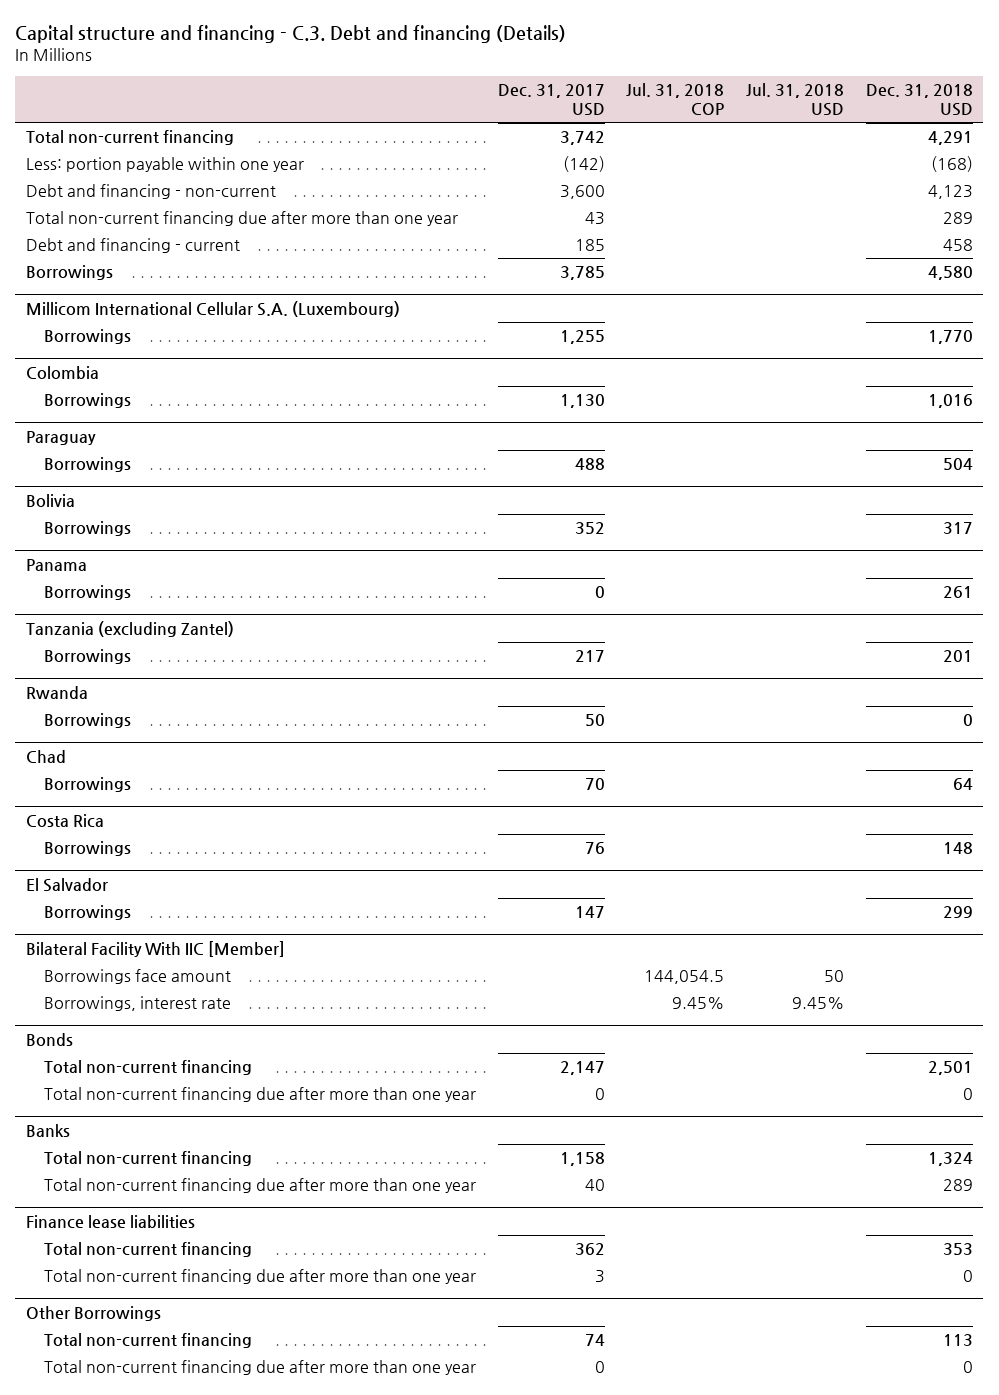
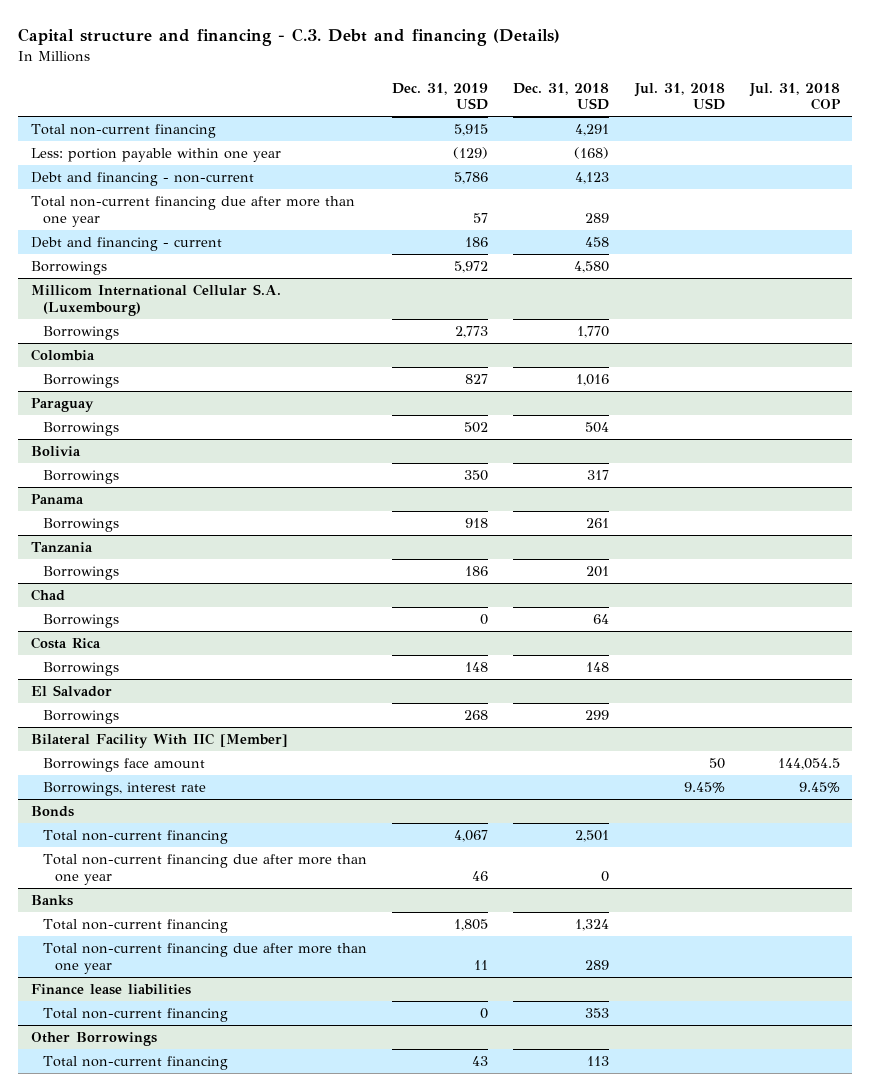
[497,84,605,117] Dec. 31, 2017 USD -> none
none -> [392,82,489,111] Dec. 31, 2019 USD
[25,620,234,637] Tanzania (excluding Zantel) -> [30,542,93,553] Tanzania
[25,685,88,699] Rwanda -> none
[44,713,132,729] Borrowings -> none
[44,1269,477,1285] Total non-current financing due after more than one year -> none
[44,1360,477,1376] Total non-current financing due after more than one year -> none

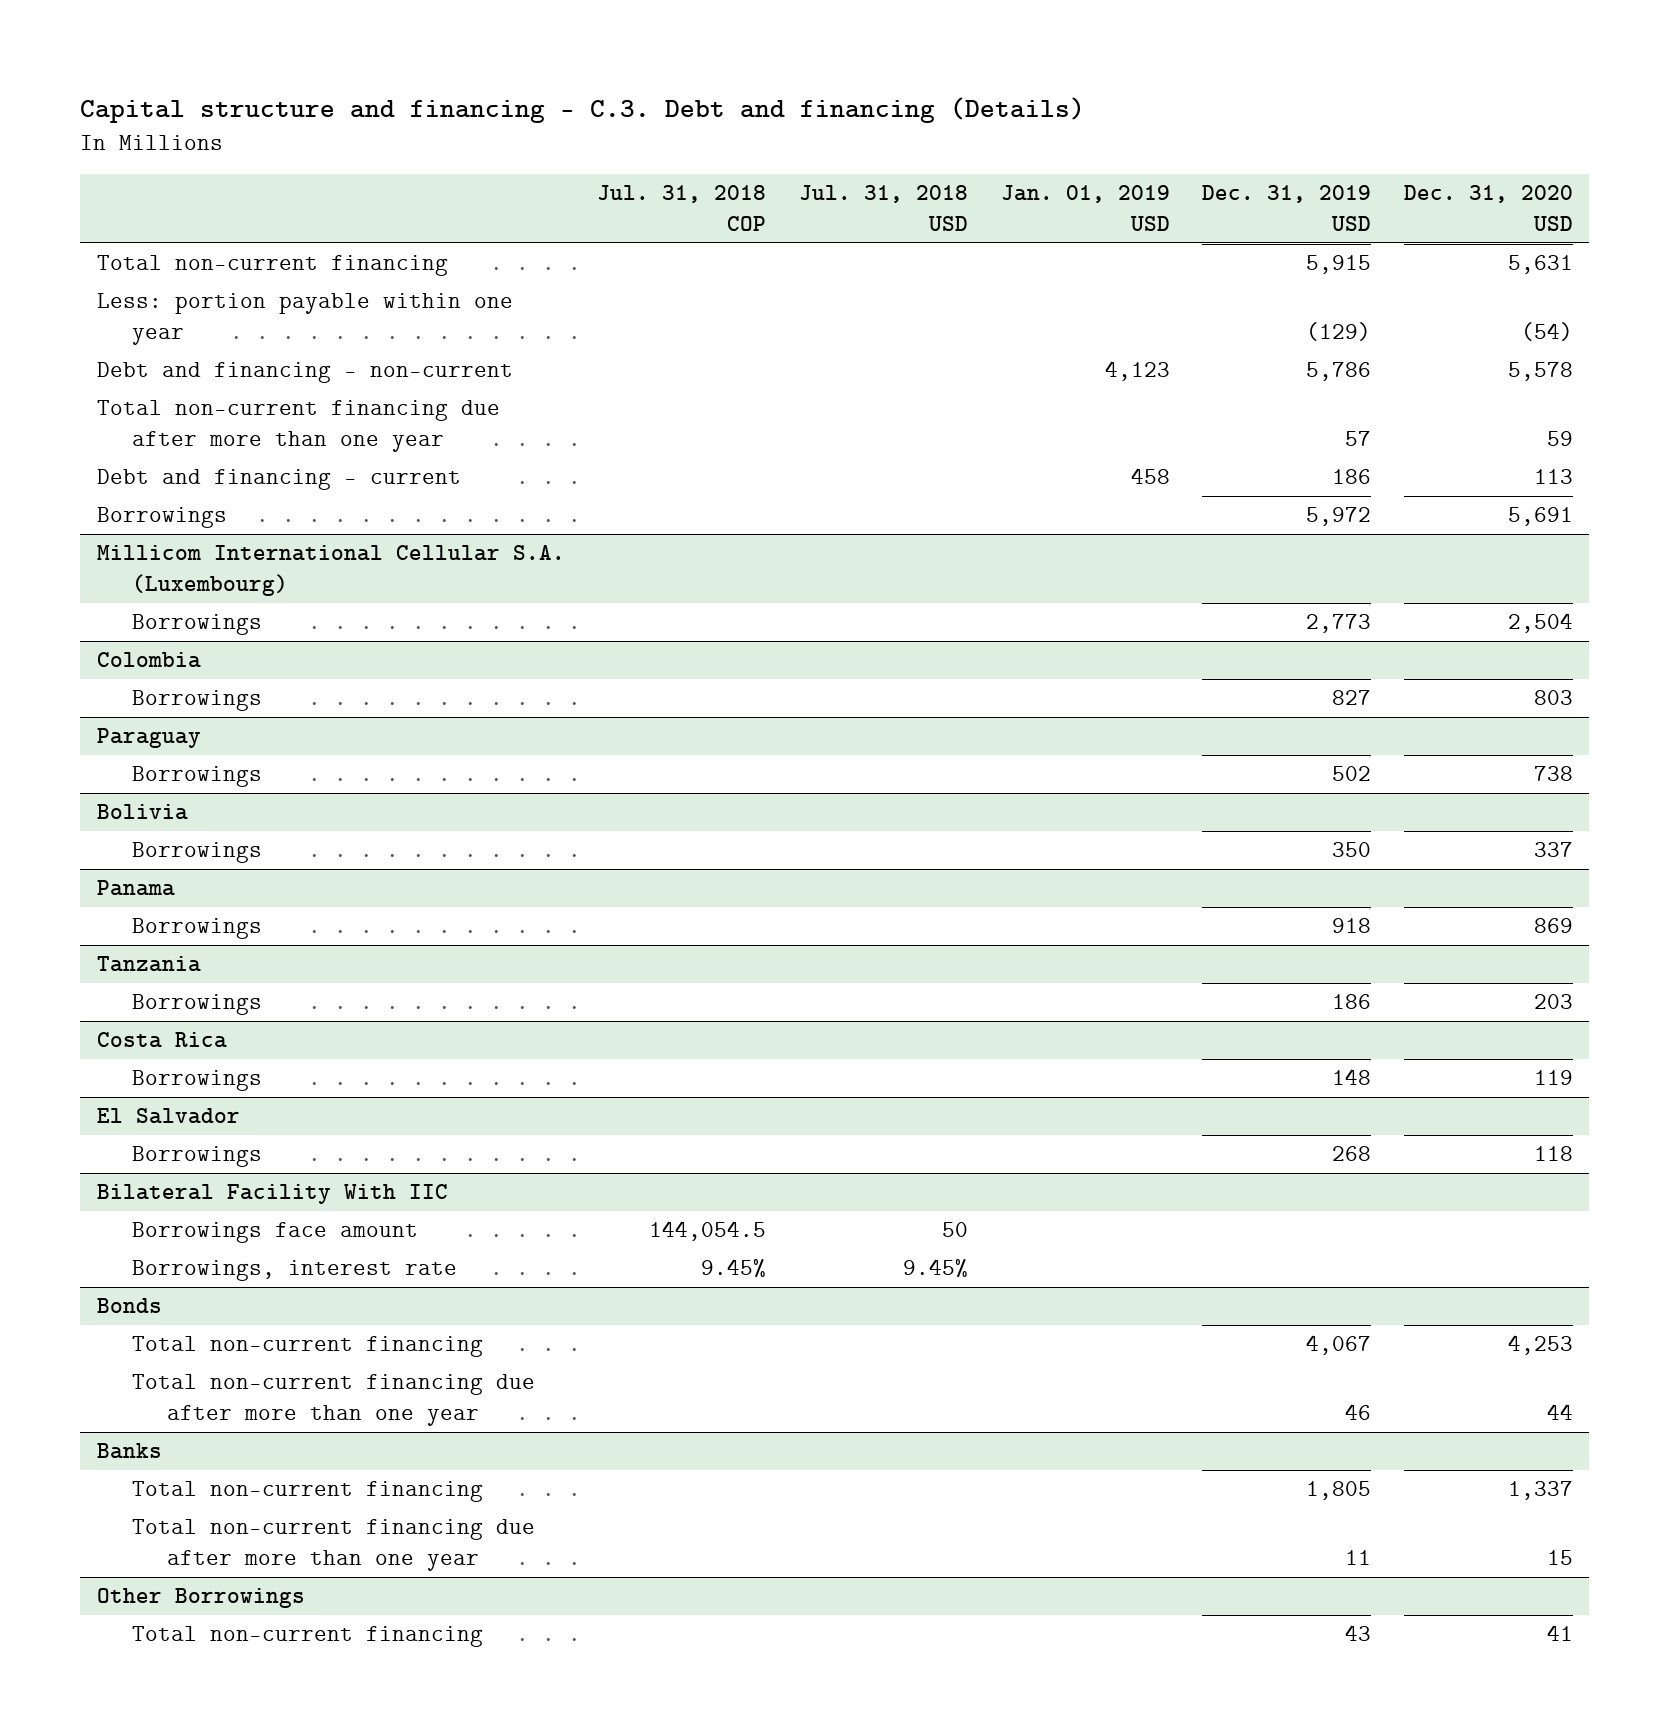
[513,82,610,111] Dec. 31, 2018 USD -> none
none -> [1000,185,1170,231] Jan. 01, 2019 USD
none -> [1404,185,1574,231] Dec. 31, 2020 USD
[30,589,65,602] Chad -> none
[42,614,119,629] Borrowings -> none
[30,733,288,749] Bilateral Facility With IIC [Member] -> [96,1184,448,1205] Bilateral Facility With IIC
[30,984,191,996] Finance lease liabilities -> none
[42,1008,228,1023] Total non-current financing -> none

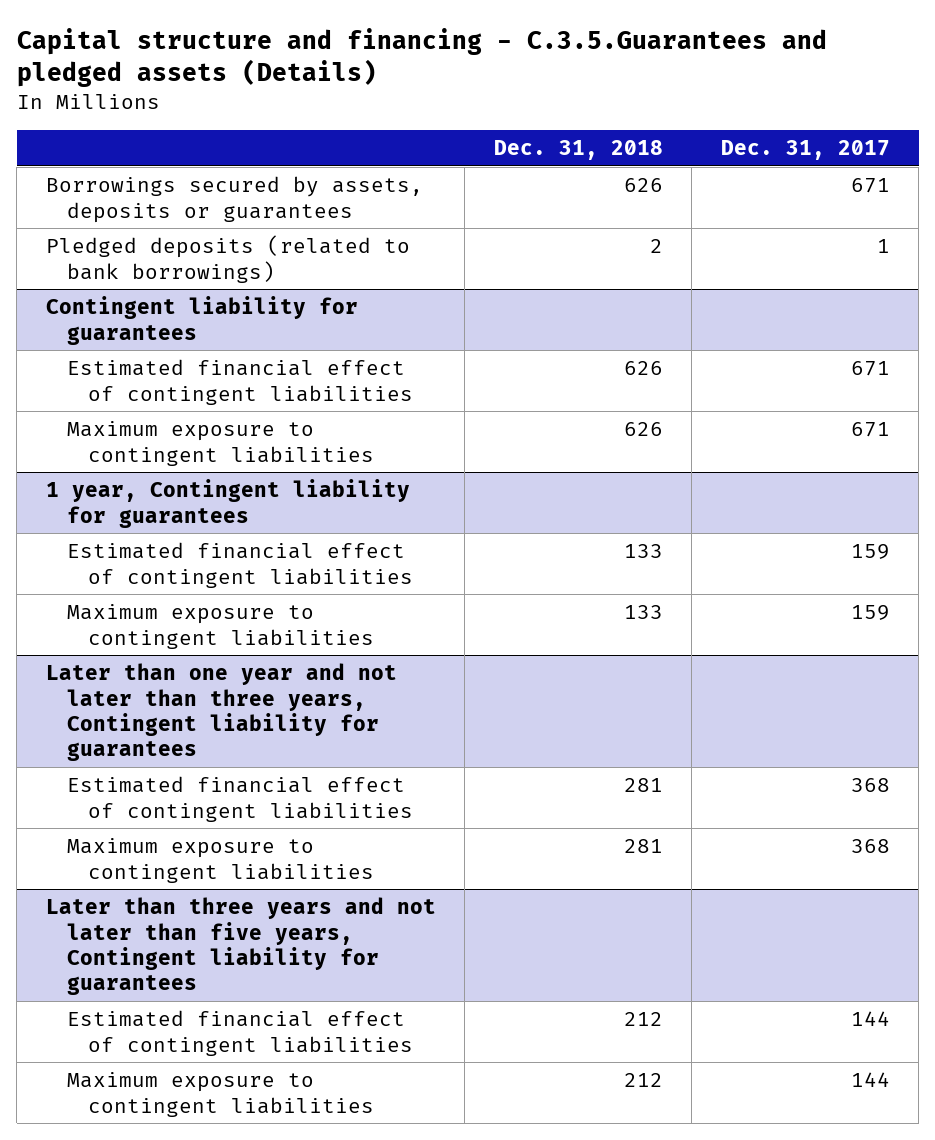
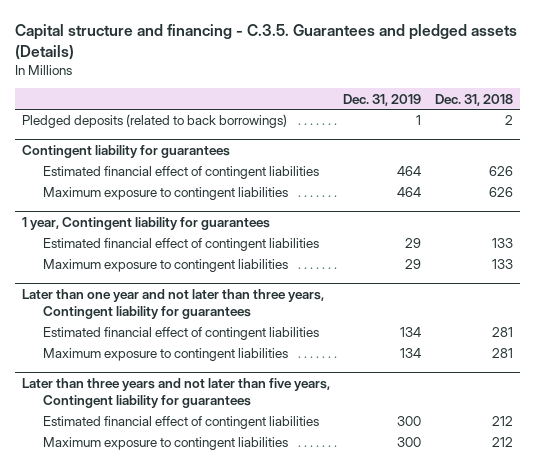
[16,27,827,88] Capital structure and financing - C.3.5.Guarantees and pledged assets (Details) -> [15,23,518,60] Capital structure and financing - C.3.5. Guarantees and pledged assets (Details)
[720,139,890,160] Dec. 31, 2017 -> none
none -> [343,93,422,106] Dec. 31, 2019
[45,176,423,223] Borrowings secured by assets, deposits or guarantees -> none
[45,235,410,283] Pledged deposits (related to bank borrowings) -> [21,114,287,129] Pledged deposits (related to back borrowings)

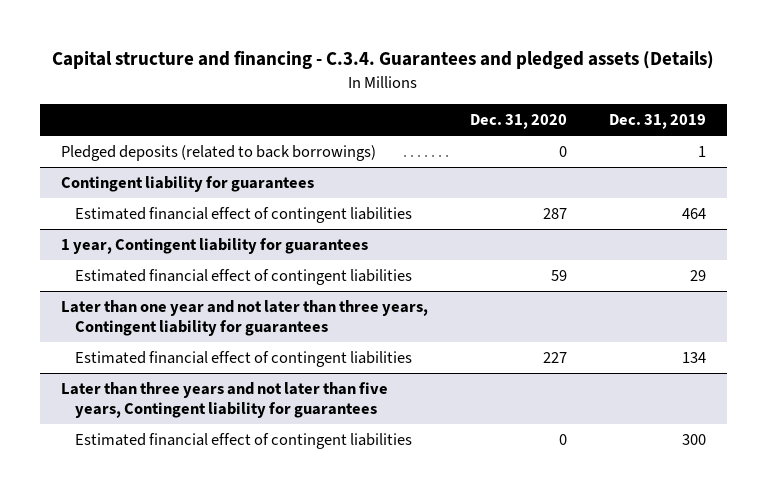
[15,23,518,60] Capital structure and financing - C.3.5. Guarantees and pledged assets (Details) -> [52,50,715,70] Capital structure and financing - C.3.4. Guarantees and pledged assets (Details)
[434,93,513,106] Dec. 31, 2018 -> none
none -> [469,114,567,130] Dec. 31, 2020
[42,187,288,201] Maximum exposure to contingent liabilities -> none
[42,259,288,273] Maximum exposure to contingent liabilities -> none
[42,348,288,362] Maximum exposure to contingent liabilities -> none
[42,437,288,451] Maximum exposure to contingent liabilities -> none

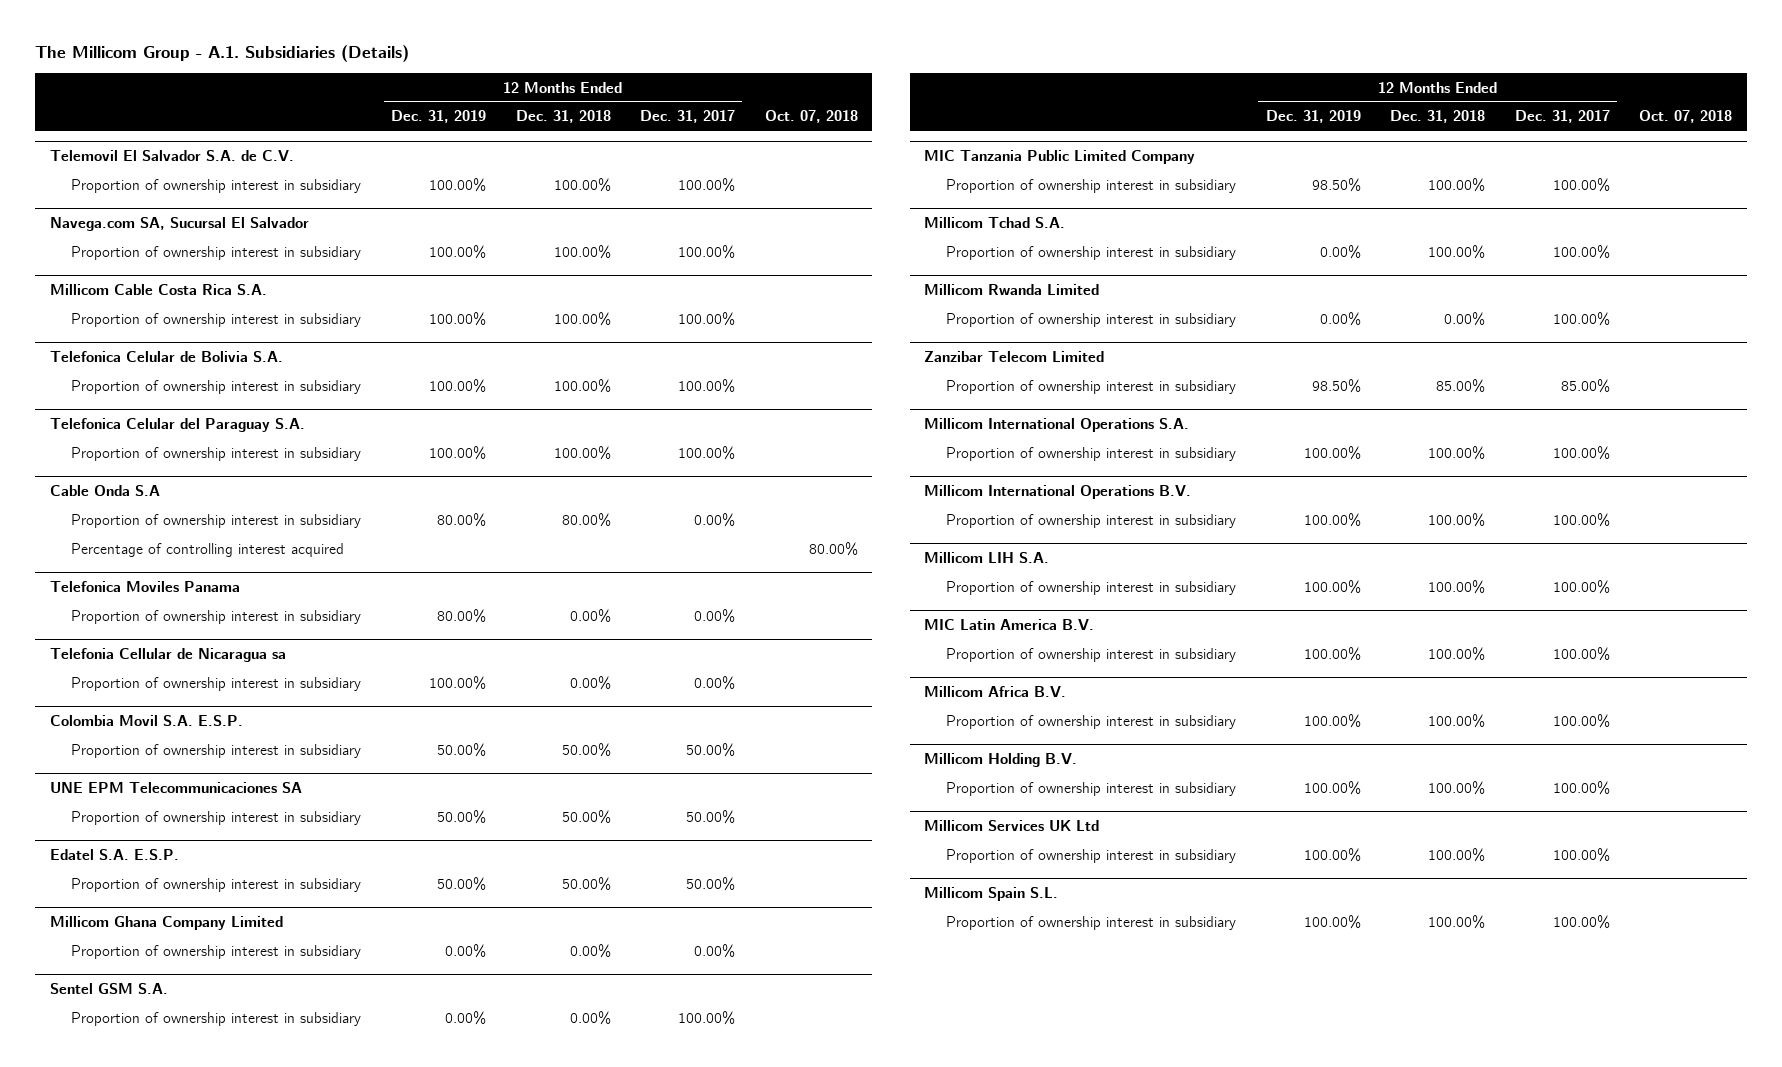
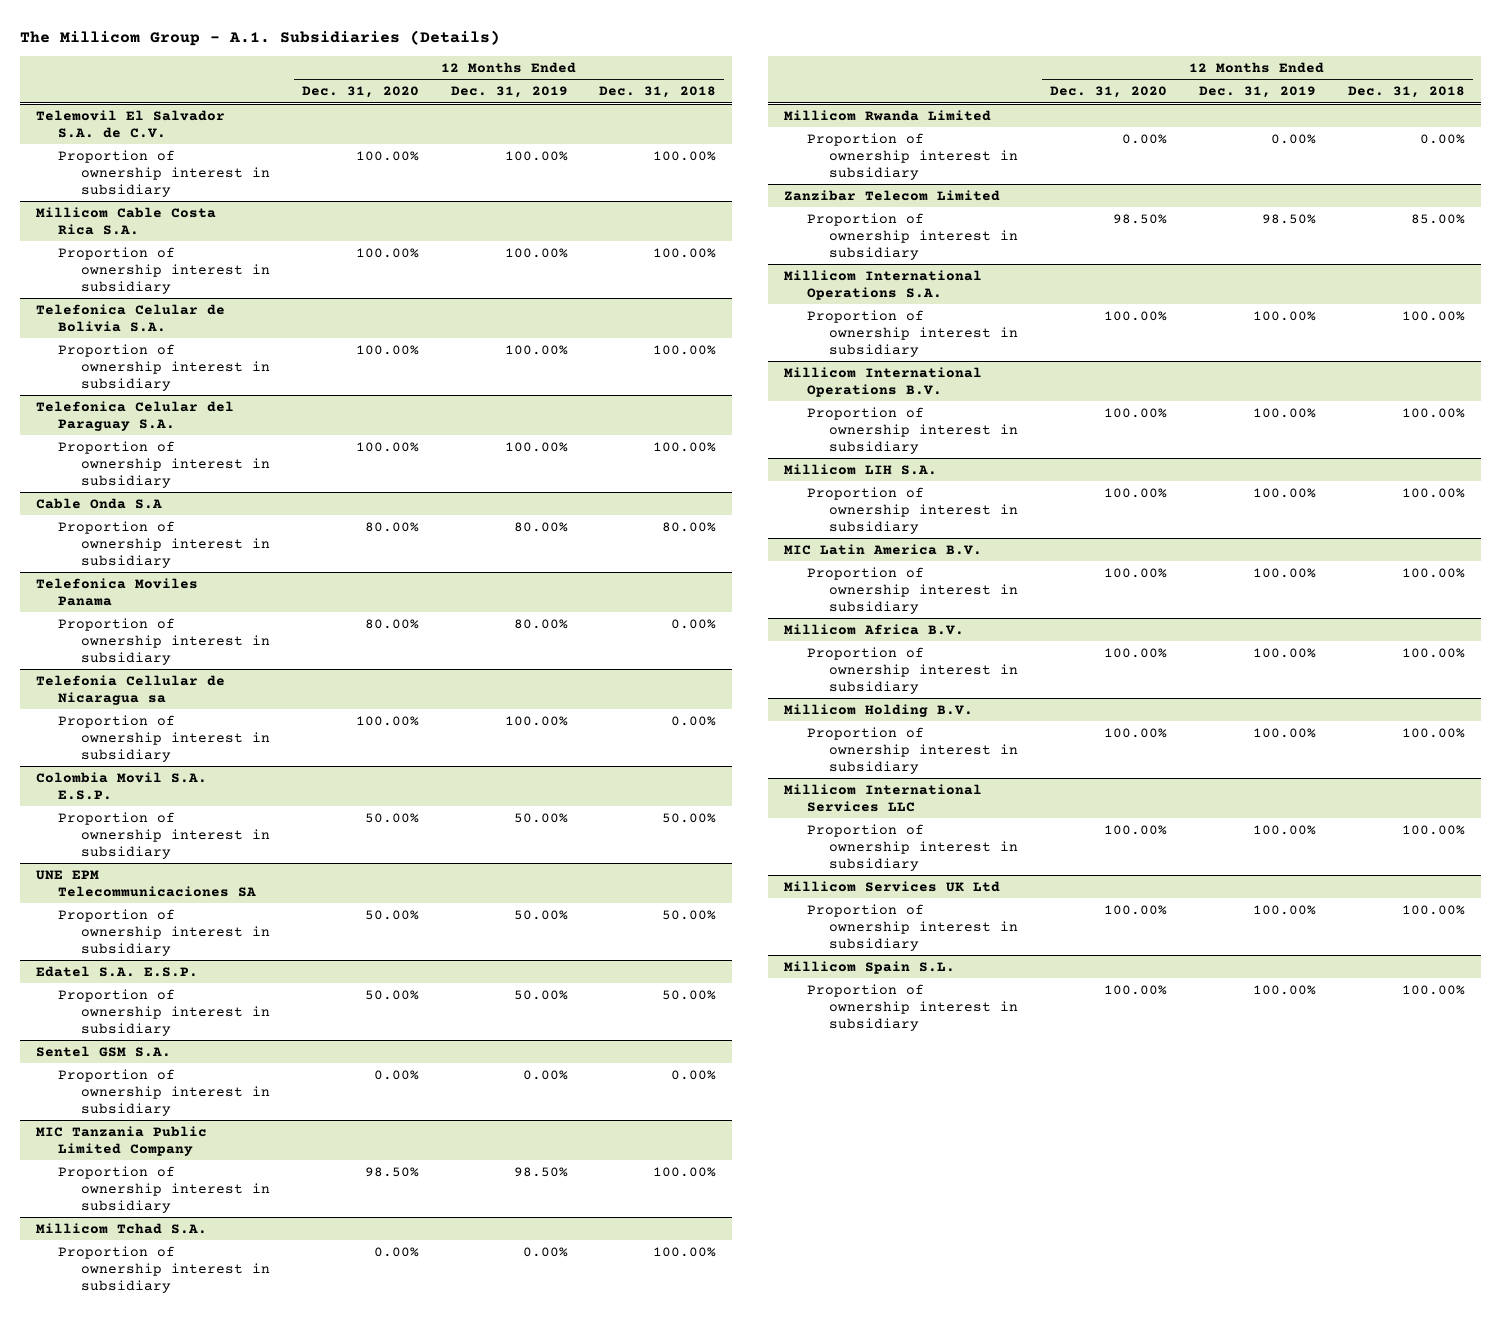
[640,110,736,124] Dec. 31, 2017 -> none
[764,110,858,124] Oct. 07, 2018 -> none
none -> [301,86,419,99] Dec. 31, 2020
[49,216,309,231] Navega.com SA, Sucursal El Salvador -> none
[71,245,362,260] Proportion of ownership interest in subsidiary -> none
[71,542,345,557] Percentage of controlling interest acquired -> none
[49,915,283,930] Millicom Ghana Company Limited -> none
[71,944,362,959] Proportion of ownership interest in subsidiary -> none
none -> [784,783,983,812] Millicom International Services LLC
none -> [806,823,1019,872] Proportion of ownership interest in subsidiary

